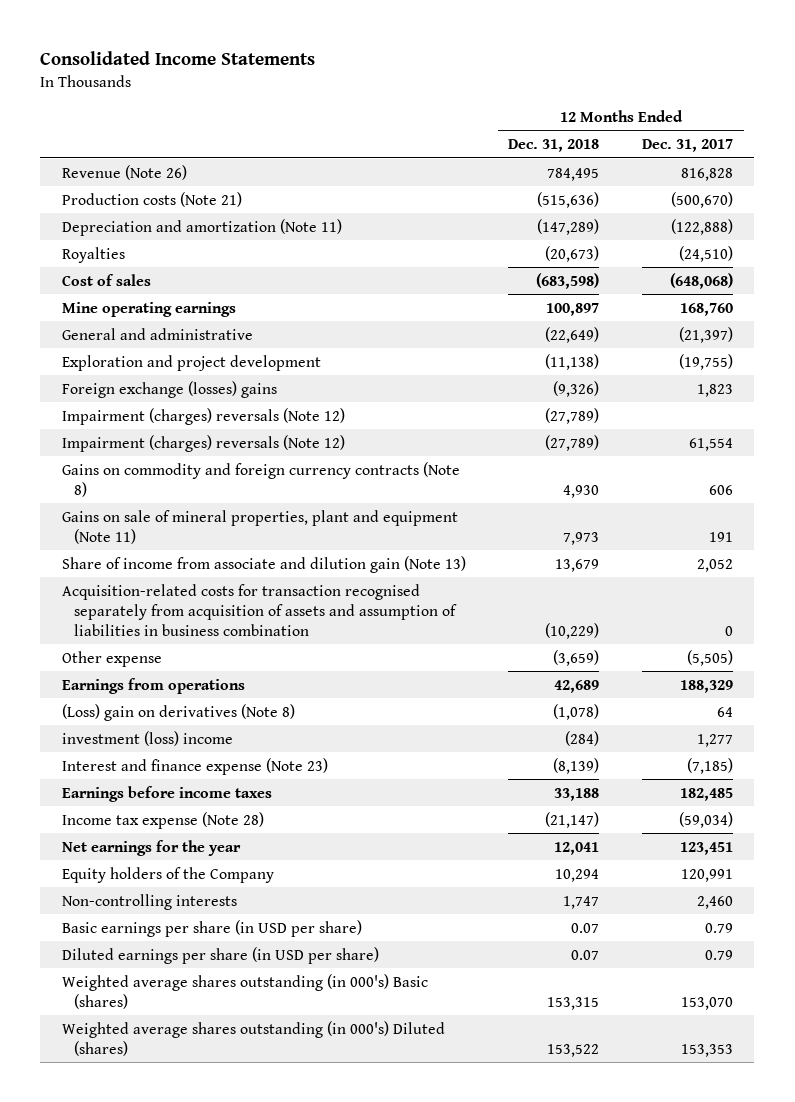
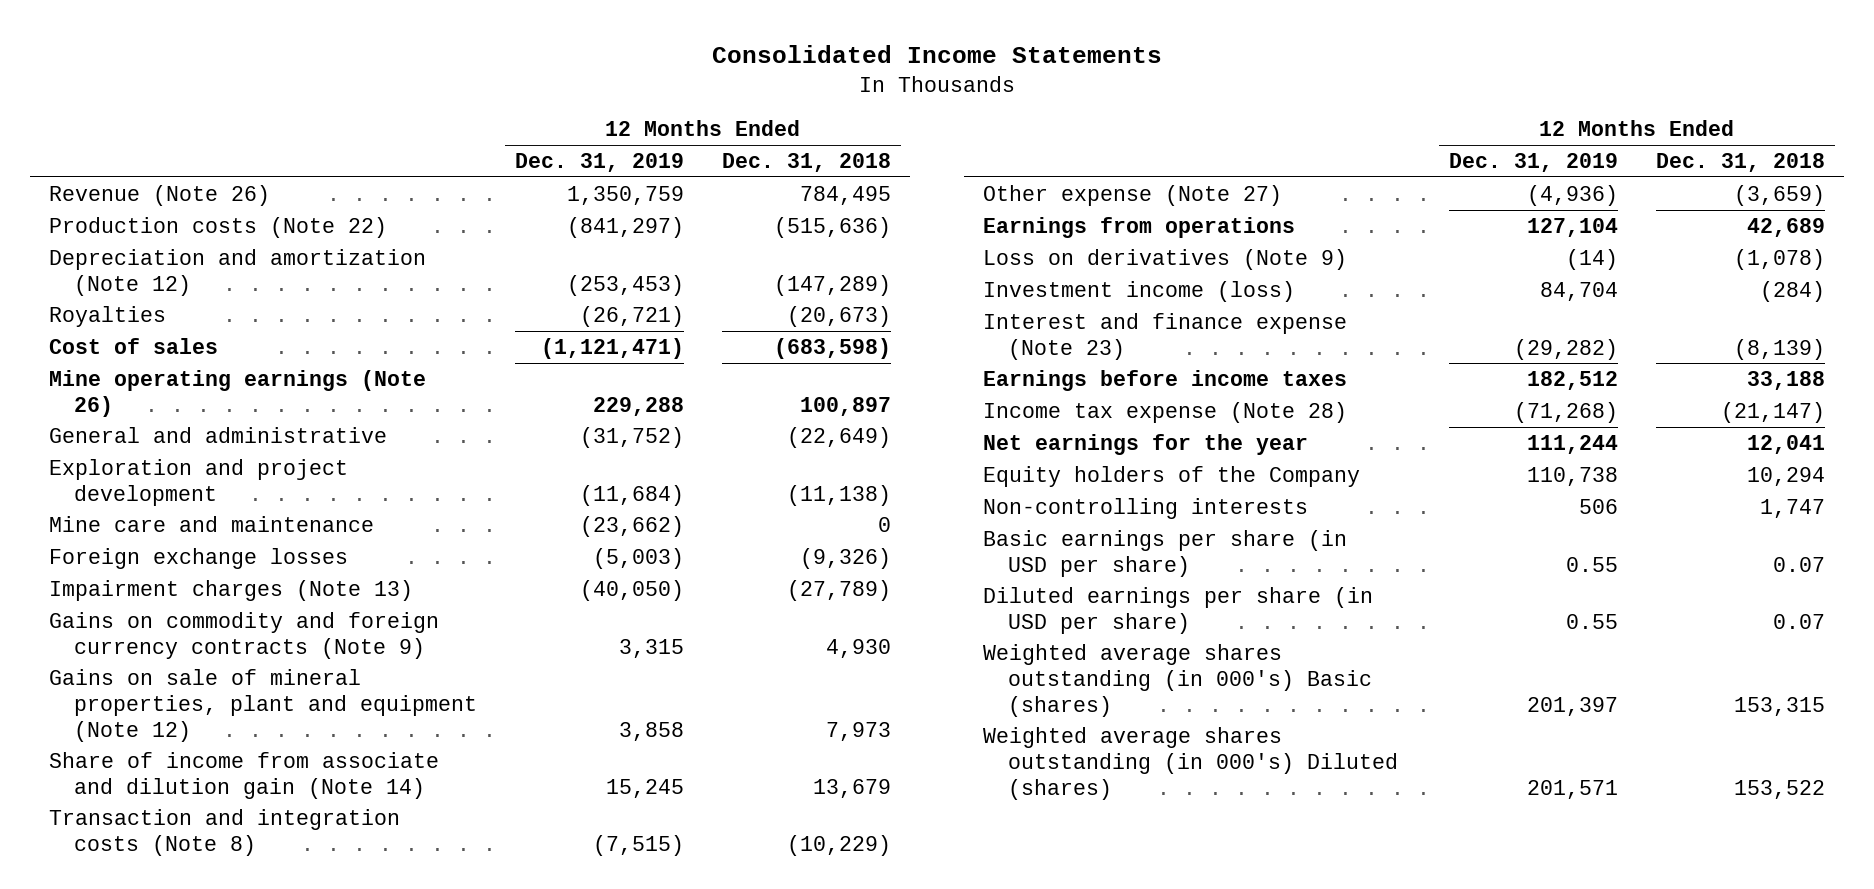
[641,139,733,153] Dec. 31, 2017 -> none
none -> [515,152,685,172] Dec. 31, 2019
[61,191,242,207] Production costs (Note 21) -> [49,216,388,238] Production costs (Note 22)
[61,218,342,236] Depreciation and amortization (Note 11) -> [49,248,427,296] Depreciation and amortization (Note 12)
[61,301,236,317] Mine operating earnings -> [49,369,427,417] Mine operating earnings (Note 26)
[61,434,345,452] Impairment (charges) reversals (Note 12) -> none
none -> [49,515,375,532] Mine care and maintenance
[61,380,277,398] Foreign exchange (losses) gains -> [49,547,349,569] Foreign exchange losses
[61,407,345,425] Impairment (charges) reversals (Note 12) -> [49,579,414,601] Impairment charges (Note 13)
[61,461,460,497] Gains on commodity and foreign currency contracts (Note 8) -> [49,611,440,659] Gains on commodity and foreign currency contracts (Note 9)
[61,509,458,544] Gains on sale of mineral properties, plant and equipment (Note 11) -> [49,668,477,742] Gains on sale of mineral properties, plant and equipment (Note 12)
[61,555,466,573] Share of income from associate and dilution gain (Note 13) -> [49,751,440,799] Share of income from associate and dilution gain (Note 14)
[61,583,457,636] Acquisition-related costs for transaction recognised separately from acquisition of assets and assumption of liabilities in business combination -> [49,808,401,856] Transaction and integration costs (Note 8)
[61,650,162,667] Other expense -> [983,184,1283,206] Other expense (Note 27)
[61,703,295,721] (Loss) gain on derivatives (Note 8) -> [983,248,1348,270] Loss on derivatives (Note 9)
[61,730,233,746] investment (loss) income -> [983,280,1296,302] Investment income (loss)

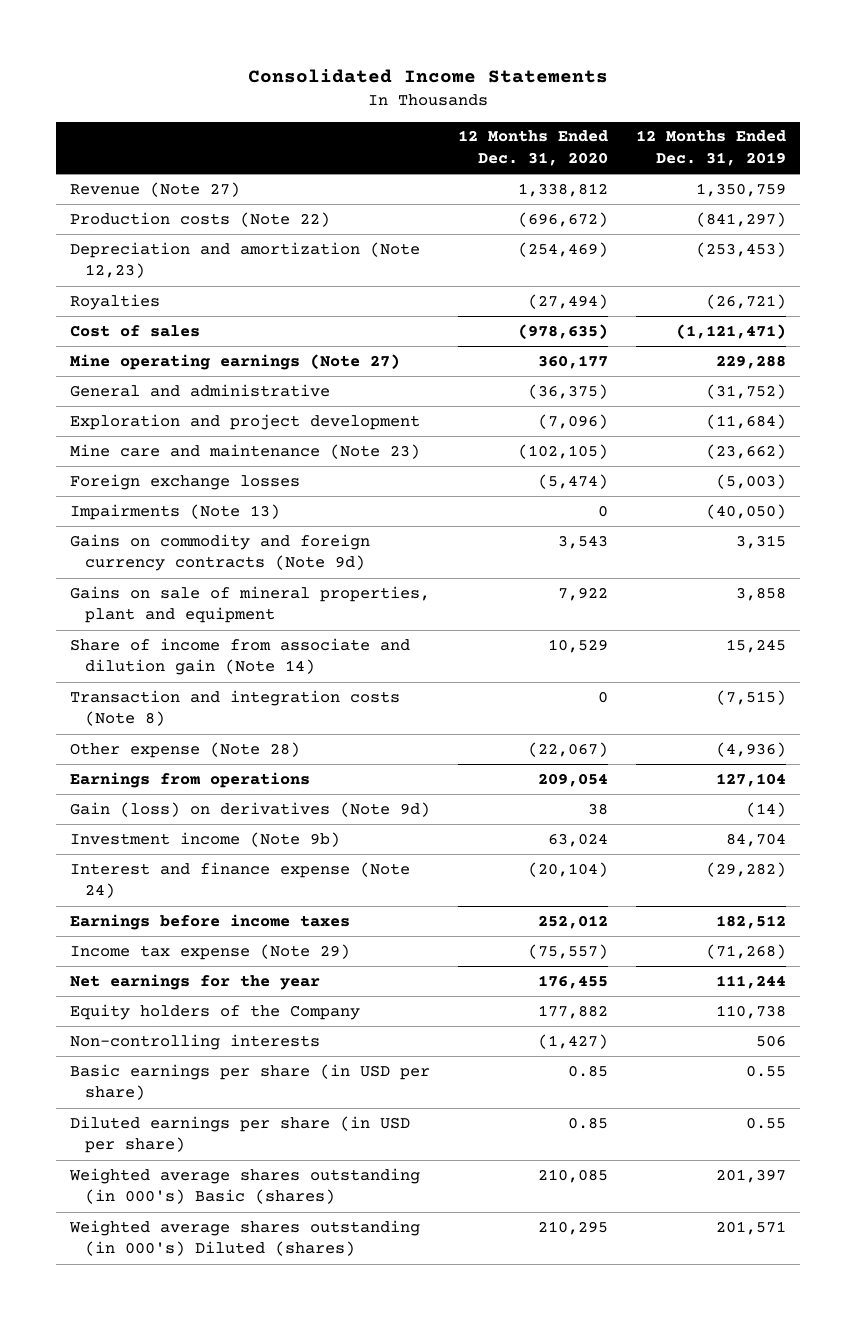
[722,152,892,172] Dec. 31, 2018 -> none
none -> [457,130,608,166] 12 Months Ended Dec. 31, 2020
[49,184,271,206] Revenue (Note 26) -> [69,181,240,197] Revenue (Note 27)
[49,248,427,296] Depreciation and amortization (Note 12) -> [69,241,420,279] Depreciation and amortization (Note 12,23)
[49,369,427,417] Mine operating earnings (Note 26) -> [69,353,400,370] Mine operating earnings (Note 27)
[49,515,375,532] Mine care and maintenance -> [69,443,420,459] Mine care and maintenance (Note 23)
[49,579,414,601] Impairment charges (Note 13) -> [69,503,280,520] Impairments (Note 13)
[49,611,440,659] Gains on commodity and foreign currency contracts (Note 9) -> [69,533,370,572] Gains on commodity and foreign currency contracts (Note 9d)
[49,668,477,742] Gains on sale of mineral properties, plant and equipment (Note 12) -> [69,585,430,624] Gains on sale of mineral properties, plant and equipment
[983,184,1283,206] Other expense (Note 27) -> [69,741,300,758] Other expense (Note 28)
[983,248,1348,270] Loss on derivatives (Note 9) -> [69,801,430,817] Gain (loss) on derivatives (Note 9d)
[983,280,1296,302] Investment income (loss) -> [69,831,340,847] Investment income (Note 9b)
[983,312,1348,360] Interest and finance expense (Note 23) -> [69,861,410,899] Interest and finance expense (Note 24)
[983,401,1348,423] Income tax expense (Note 28) -> [69,943,350,960] Income tax expense (Note 29)

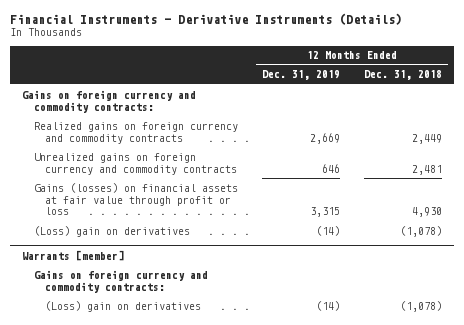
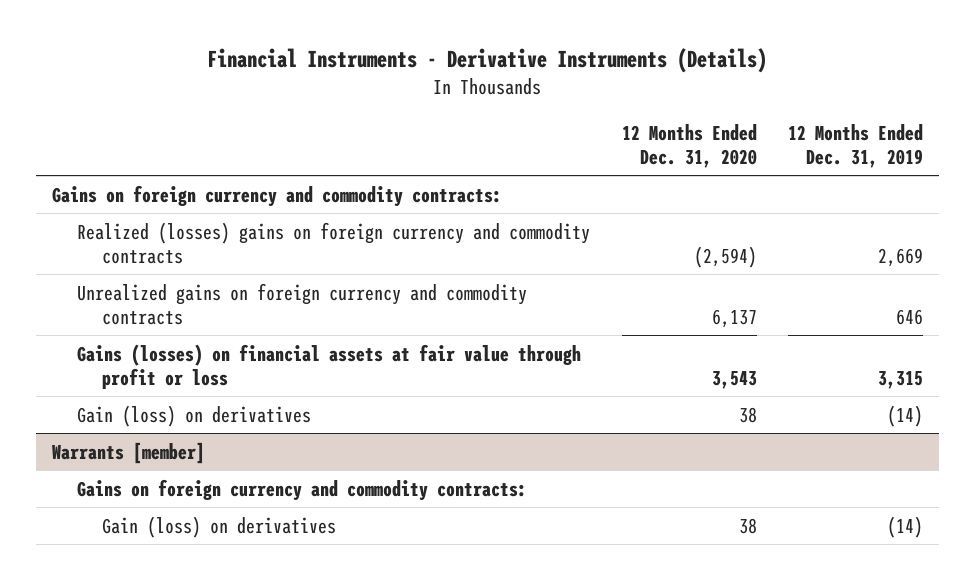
[363,70,442,81] Dec. 31, 2018 -> none
none -> [621,123,757,168] 12 Months Ended Dec. 31, 2020
[33,121,238,144] Realized gains on foreign currency and commodity contracts -> [76,221,590,264] Realized (losses) gains on foreign currency and commodity contracts
[33,225,190,237] (Loss) gain on derivatives -> [76,404,311,427] Gain (loss) on derivatives
[45,300,202,312] (Loss) gain on derivatives -> [102,515,337,538] Gain (loss) on derivatives

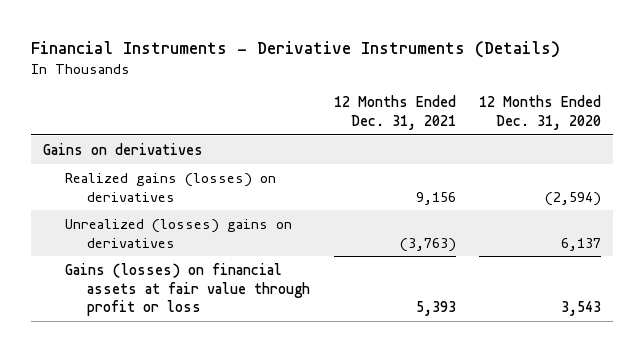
[788,123,924,168] 12 Months Ended Dec. 31, 2019 -> none
none -> [333,95,456,131] 12 Months Ended Dec. 31, 2021
[51,184,502,207] Gains on foreign currency and commodity contracts: -> [42,142,203,155] Gains on derivatives
[76,221,590,264] Realized (losses) gains on foreign currency and commodity contracts -> [64,172,276,202] Realized gains (losses) on derivatives
[76,282,527,325] Unrealized gains on foreign currency and commodity contracts -> [64,218,292,248] Unrealized (losses) gains on derivatives
[76,404,311,427] Gain (loss) on derivatives -> none
[51,441,205,464] Warrants [member] -> none
[76,478,527,501] Gains on foreign currency and commodity contracts: -> none
[102,515,337,538] Gain (loss) on derivatives -> none

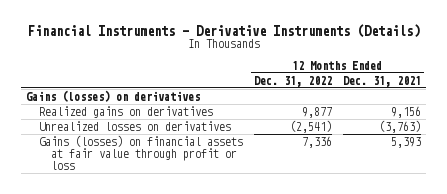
[479,95,602,131] 12 Months Ended Dec. 31, 2020 -> none
none -> [253,75,332,87] Dec. 31, 2022
[42,142,203,155] Gains on derivatives -> [26,89,201,102] Gains (losses) on derivatives
[64,172,276,202] Realized gains (losses) on derivatives -> [38,105,213,118] Realized gains on derivatives
[64,218,292,248] Unrealized (losses) gains on derivatives -> [38,120,231,131] Unrealized losses on derivatives

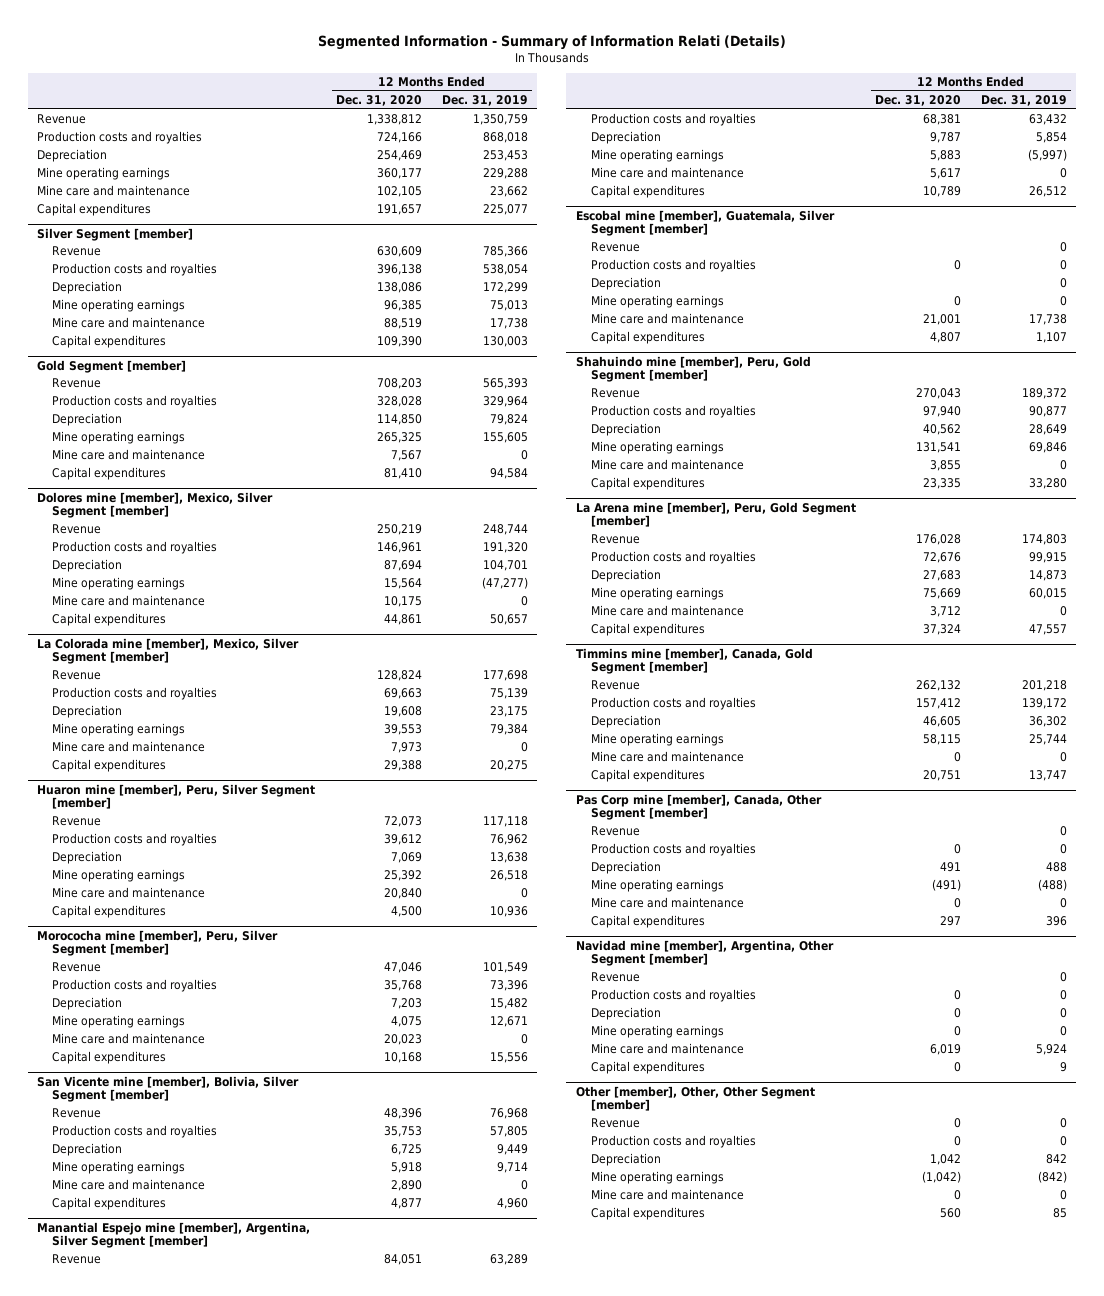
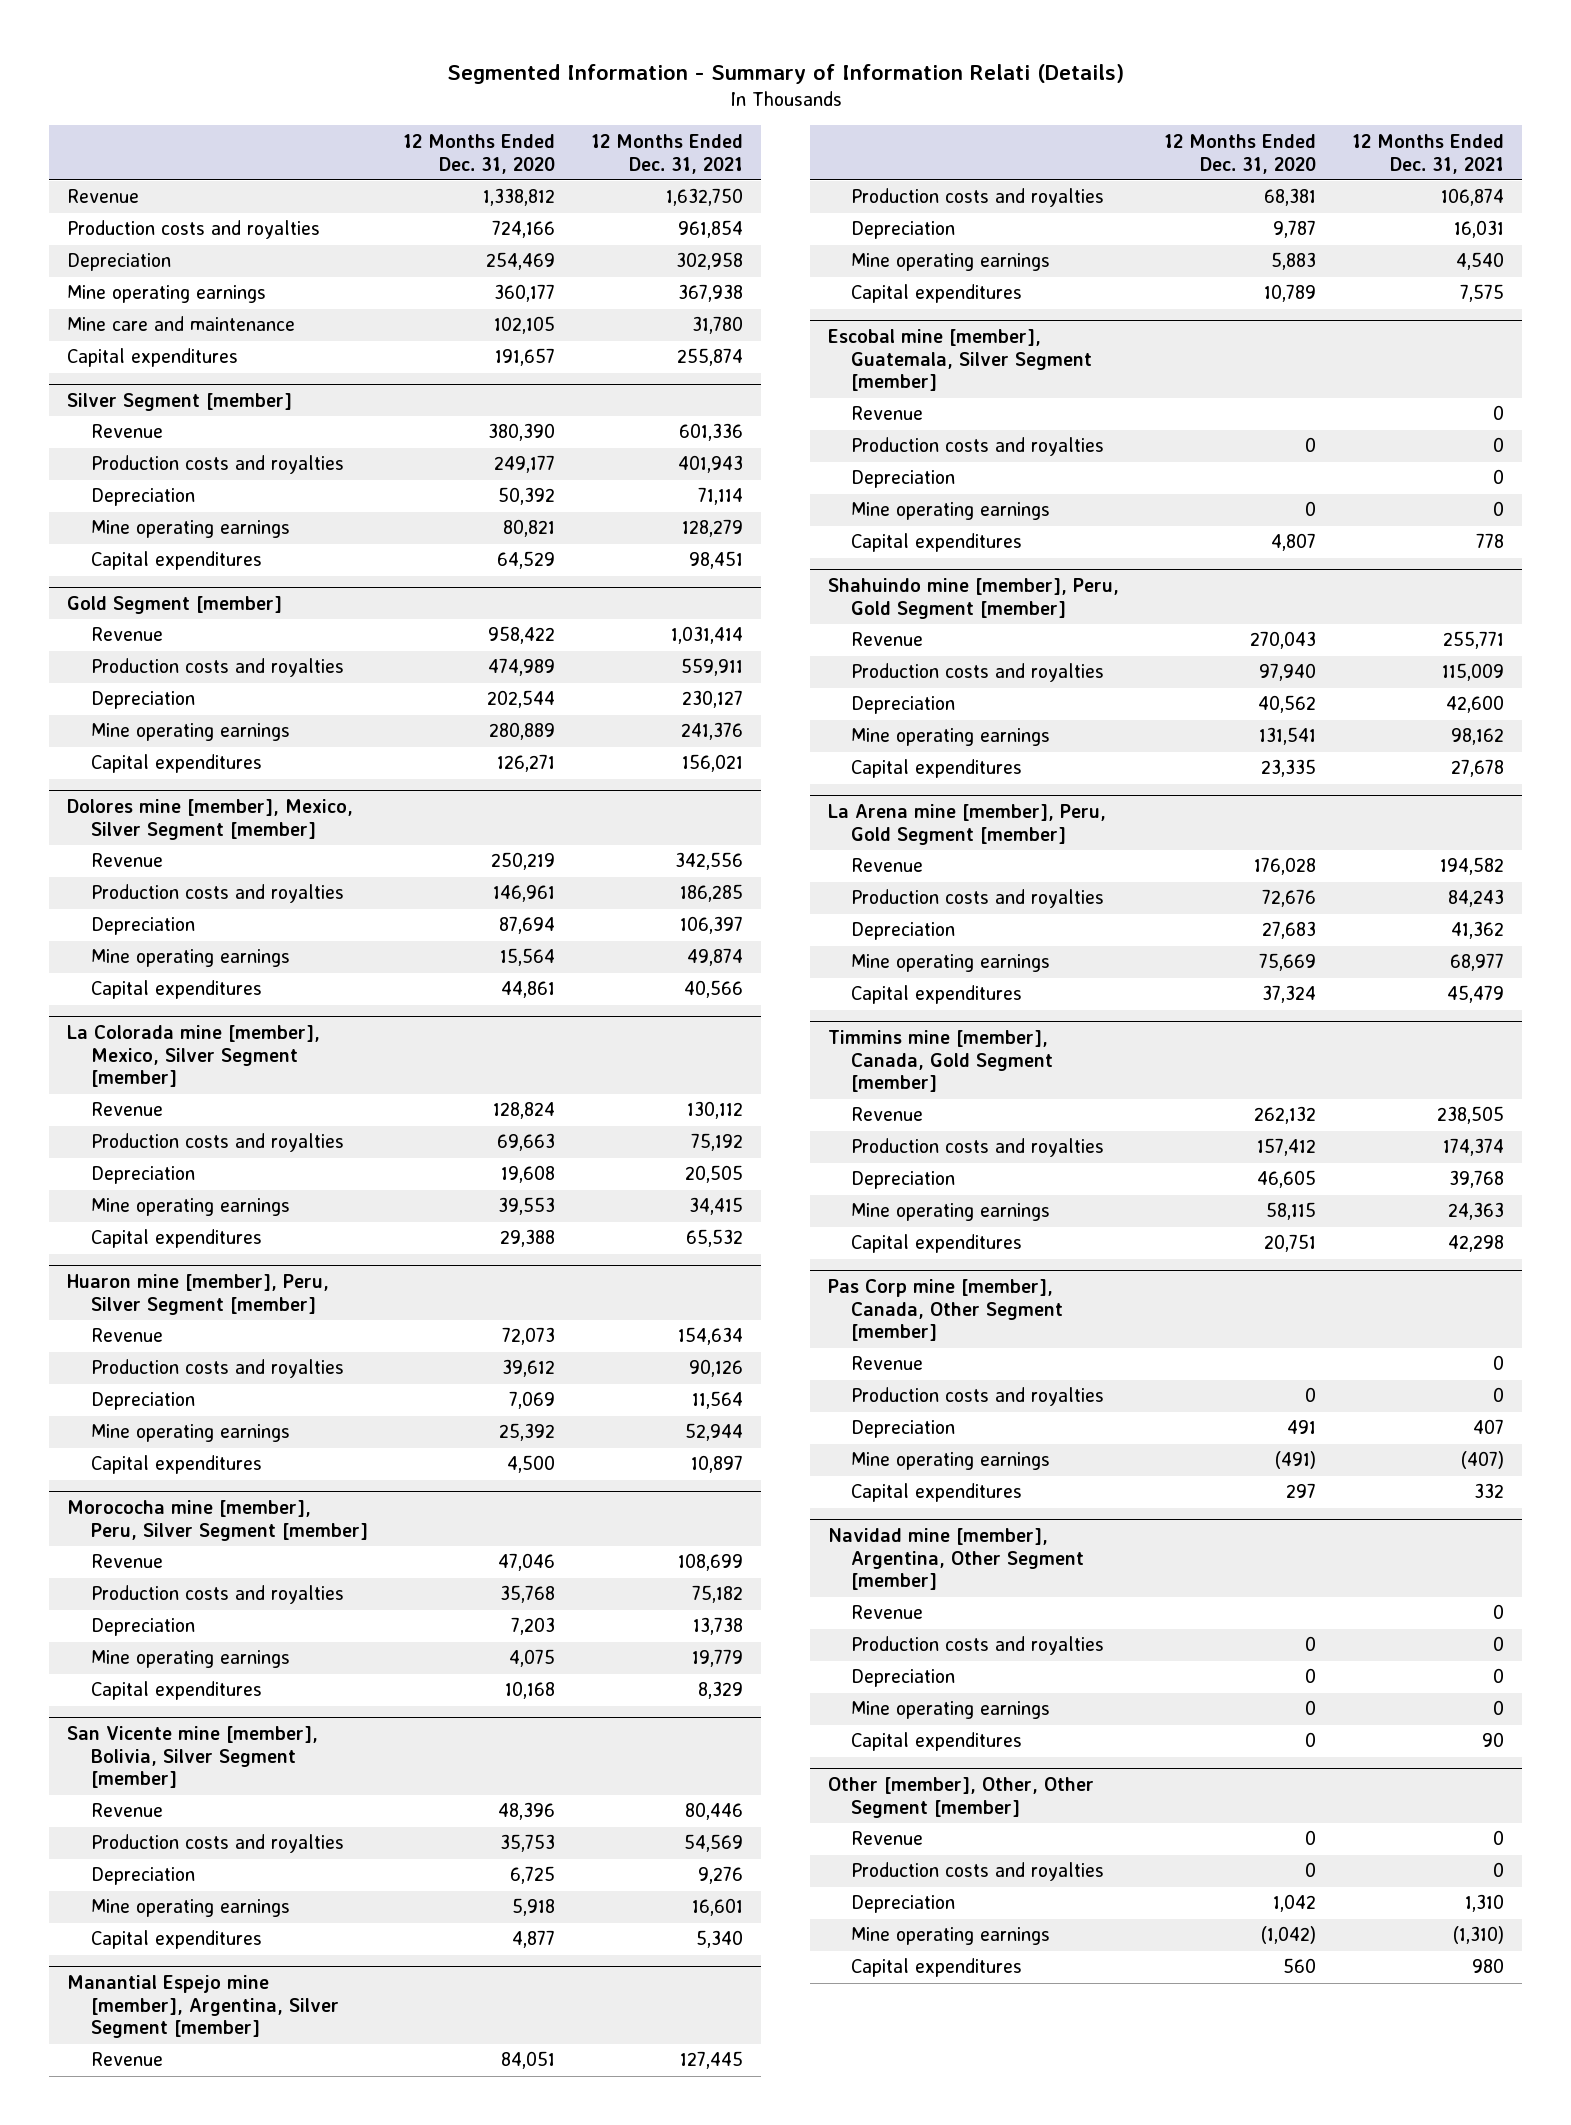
[441,95,528,107] Dec. 31, 2019 -> none
none -> [591,133,744,174] 12 Months Ended Dec. 31, 2021
[51,317,205,329] Mine care and maintenance -> none
[377,246,423,258] 630,609 -> [488,423,556,442] 380,390
[377,264,423,276] 396,138 -> [494,455,556,474] 249,177
[377,282,423,294] 138,086 -> [498,487,556,506] 50,392
[384,300,423,312] 96,385 -> [503,519,556,538] 80,821
[377,336,423,348] 109,390 -> [497,551,556,570] 64,529
[51,449,205,461] Mine care and maintenance -> none
[377,378,423,390] 708,203 -> [488,626,556,645] 958,422
[377,396,423,408] 328,028 -> [488,658,556,677] 474,989
[377,414,423,426] 114,850 -> [487,690,556,709] 202,544
[377,432,423,444] 265,325 -> [489,722,556,741] 280,889
[384,468,423,480] 81,410 -> [497,754,556,773] 126,271
[51,595,205,607] Mine care and maintenance -> none
[51,741,205,753] Mine care and maintenance -> none
[51,887,205,899] Mine care and maintenance -> none
[51,1033,205,1045] Mine care and maintenance -> none
[51,1179,205,1191] Mine care and maintenance -> none
[590,167,744,179] Mine care and maintenance -> none
[590,313,744,325] Mine care and maintenance -> none
[590,459,744,471] Mine care and maintenance -> none
[590,605,744,617] Mine care and maintenance -> none
[590,751,744,763] Mine care and maintenance -> none
[590,897,744,909] Mine care and maintenance -> none
[590,1043,744,1055] Mine care and maintenance -> none
[590,1189,744,1201] Mine care and maintenance -> none

